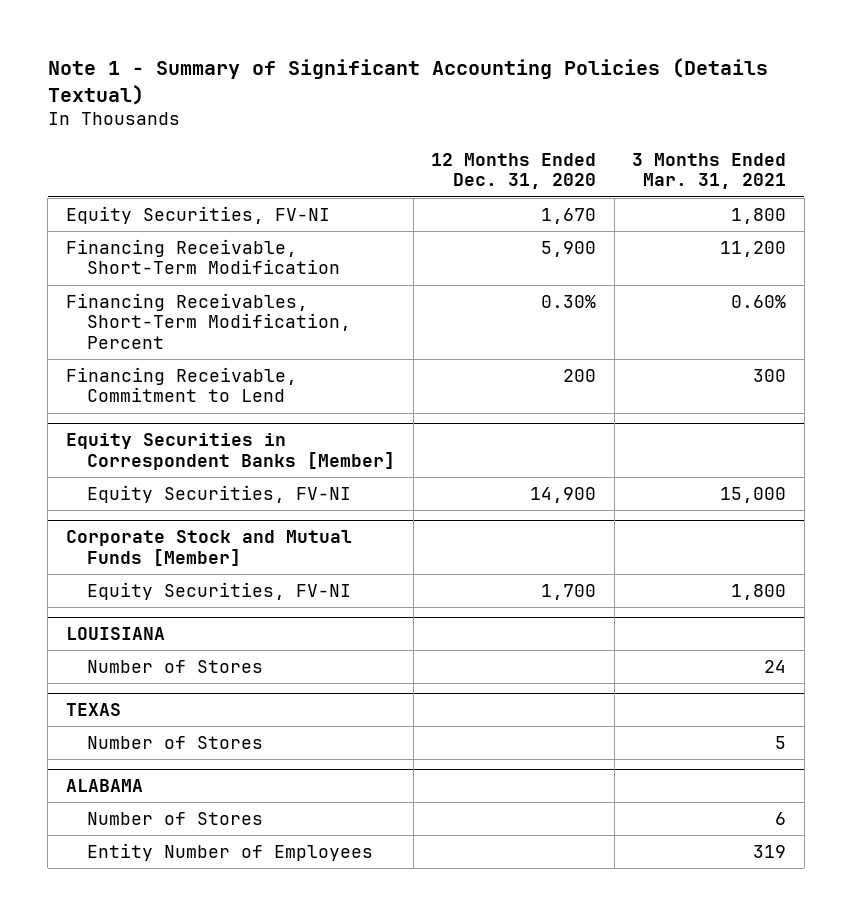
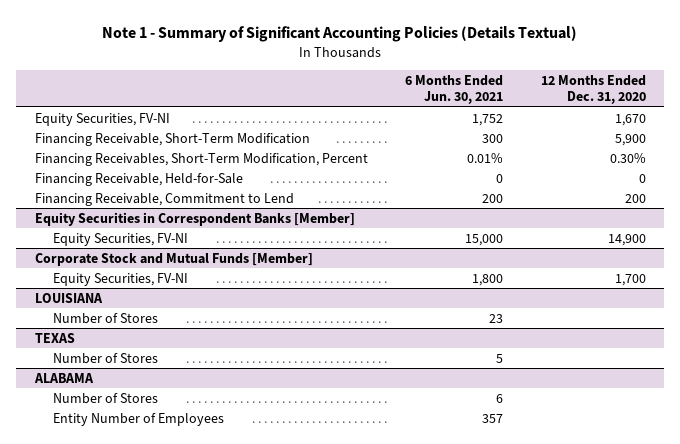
[632,152,787,190] 3 Months Ended Mar. 31, 2021 -> none
none -> [405,75,504,105] 6 Months Ended Jun. 30, 2021
none -> [34,172,243,186] Financing Receivable, Held-for-Sale

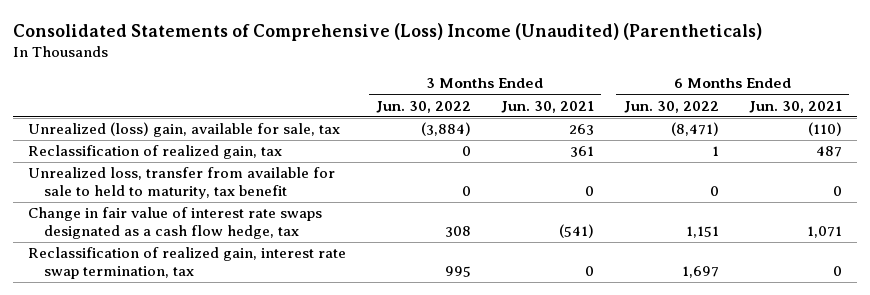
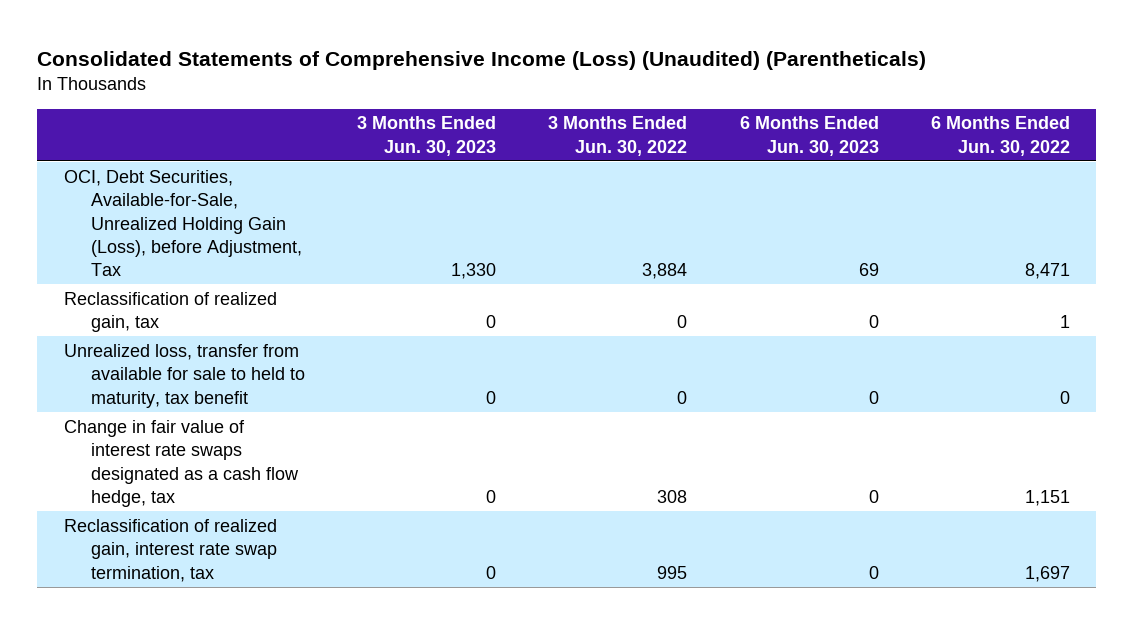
[13,22,763,41] Consolidated Statements of Comprehensive (Loss) Income (Unaudited) (Parentheticals) -> [37,50,927,70] Consolidated Statements of Comprehensive Income (Loss) (Unaudited) (Parentheticals)
[500,100,594,113] Jun. 30, 2021 -> none
[748,100,842,113] Jun. 30, 2021 -> none
none -> [356,116,496,156] 3 Months Ended Jun. 30, 2023
none -> [739,116,879,156] 6 Months Ended Jun. 30, 2023
[28,122,341,138] Unrealized (loss) gain, available for sale, tax -> [63,169,302,277] OCI, Debt Securities, Available-for-Sale, Unrealized Holding Gain (Loss), before Adjustment, Tax
[421,122,472,137] (3,884) -> [642,263,688,280] 3,884
[670,122,719,137] (8,471) -> [1025,263,1071,280] 8,471

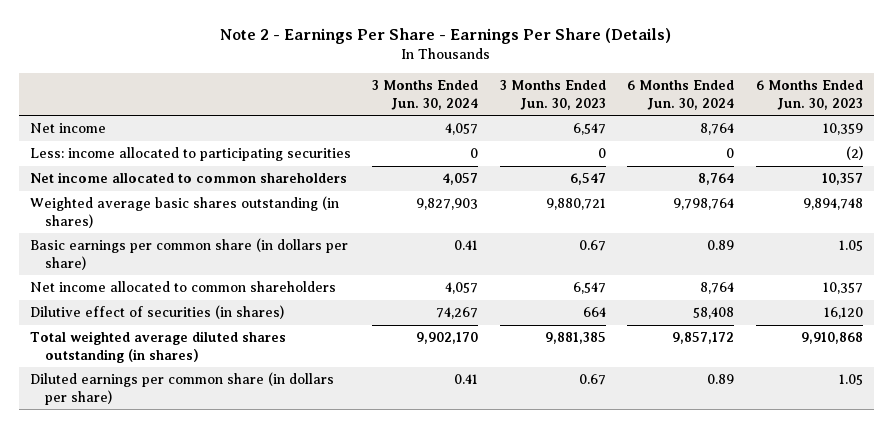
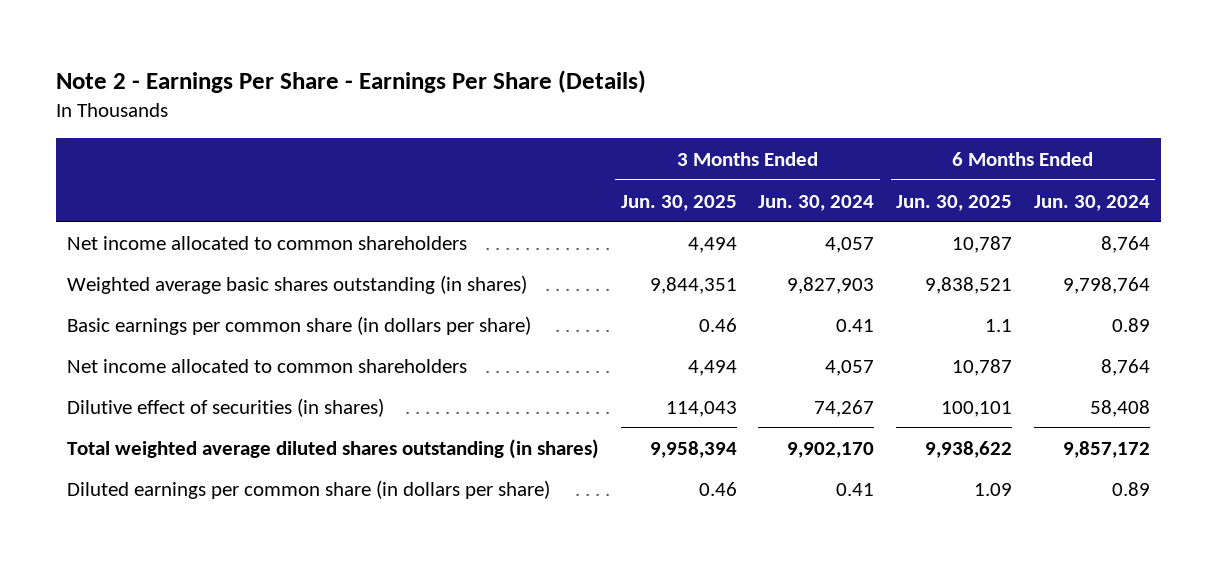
[499,80,606,110] 3 Months Ended Jun. 30, 2023 -> none
[756,80,864,110] 6 Months Ended Jun. 30, 2023 -> none
none -> [620,194,737,211] Jun. 30, 2025
none -> [896,194,1013,211] Jun. 30, 2025
[29,123,106,134] Net income -> none
[29,147,351,162] Less: income allocated to participating securities -> none

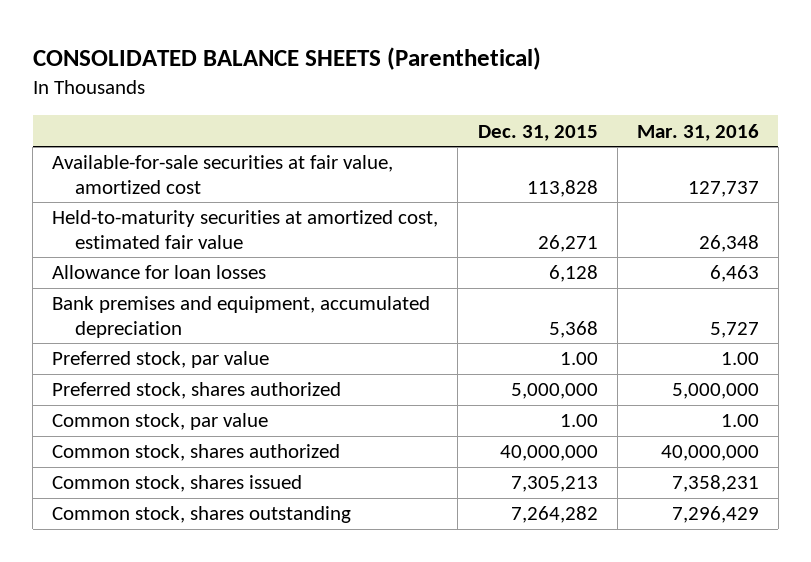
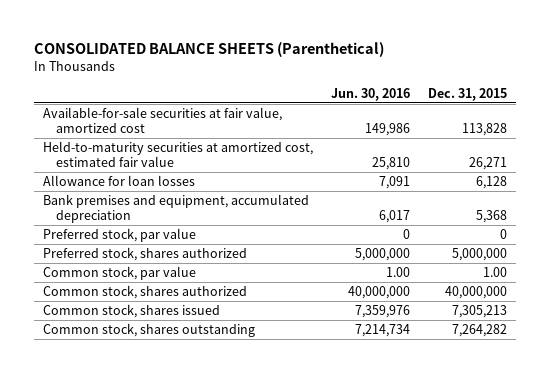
[636,123,759,141] Mar. 31, 2016 -> none
none -> [331,87,411,101] Jun. 30, 2016
[559,352,598,366] 1.00 -> [500,229,508,240] 0

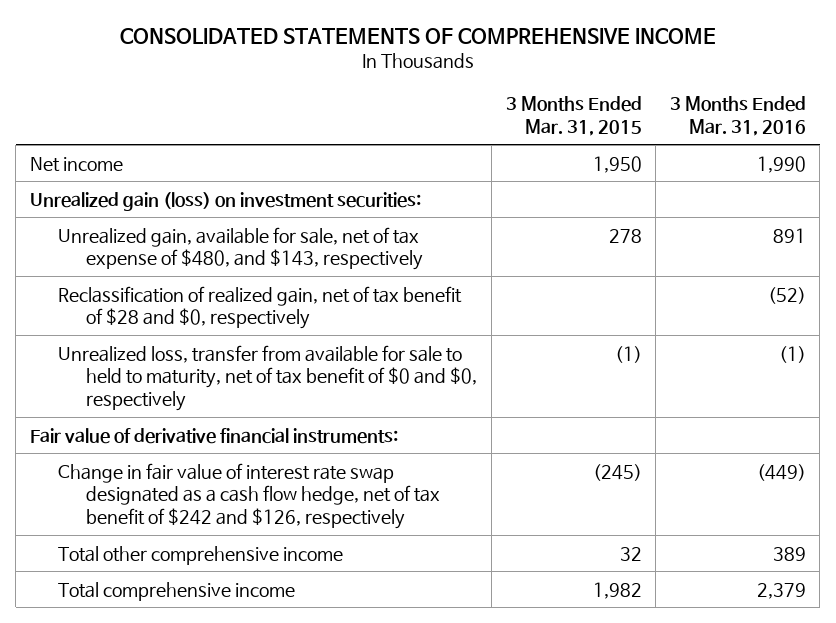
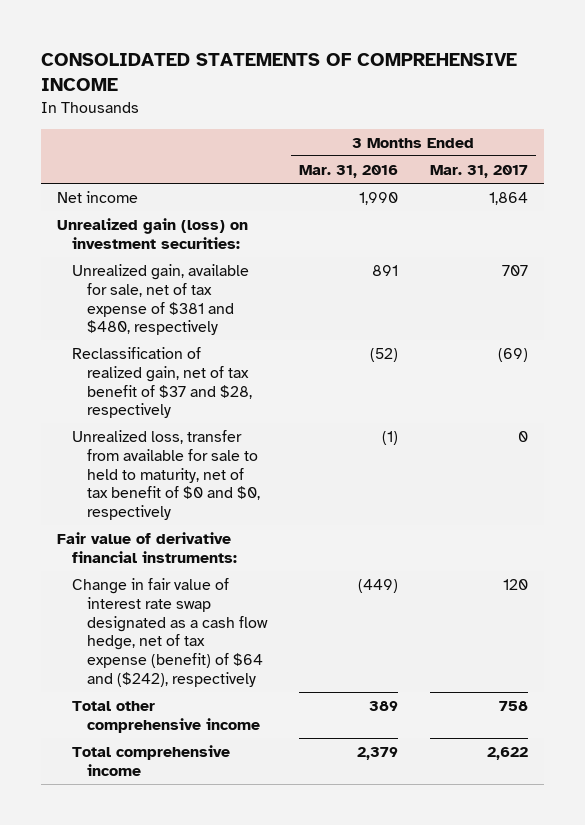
[505,95,642,136] 3 Months Ended Mar. 31, 2015 -> none
none -> [429,165,528,179] Mar. 31, 2017
[58,226,424,271] Unrealized gain, available for sale, net of tax expense of $480, and $143, respectively -> [72,264,250,336] Unrealized gain, available for sale, net of tax expense of $381 and $480, respectively
[58,285,463,330] Reclassification of realized gain, net of tax benefit of $28 and $0, respectively -> [72,347,252,419] Reclassification of realized gain, net of tax benefit of $37 and $28, respectively
[58,462,441,530] Change in fair value of interest rate swap designated as a cash flow hedge, net of tax benefit of $242 and $126, respectively -> [72,578,268,687] Change in fair value of interest rate swap designated as a cash flow hedge, net of tax expense (benefit) of $64 and ($242), respectively

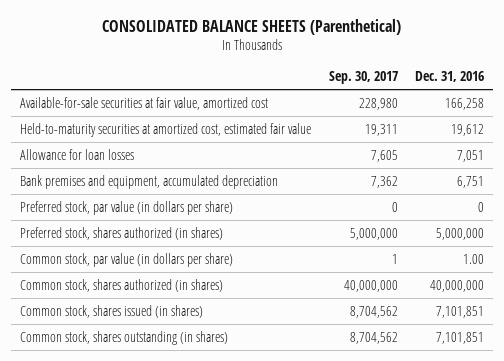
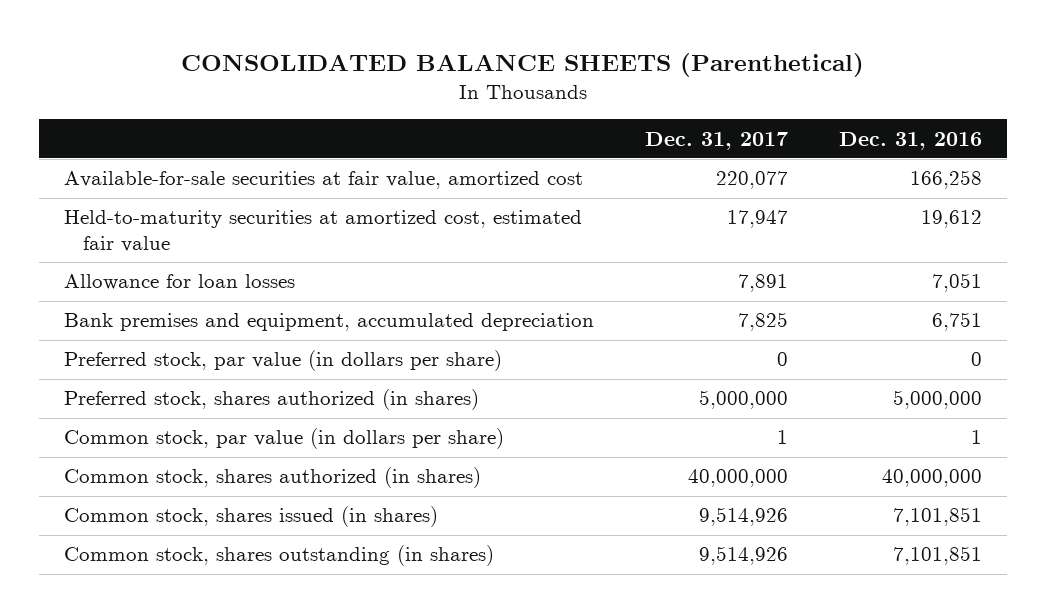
[328,71,398,85] Sep. 30, 2017 -> none
none -> [644,131,788,150] Dec. 31, 2017
[462,253,484,264] 1.00 -> [970,430,982,445] 1

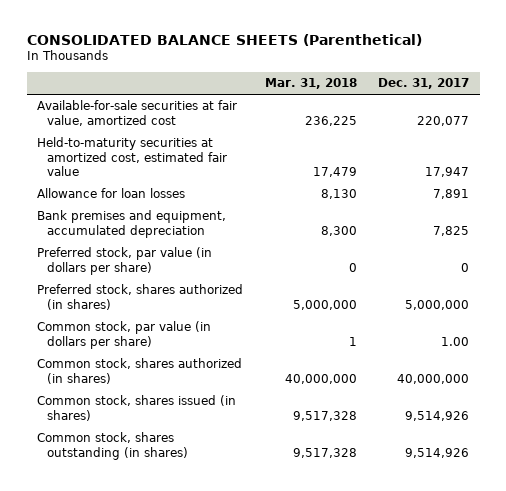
[838,131,982,150] Dec. 31, 2016 -> none
none -> [264,78,357,90] Mar. 31, 2018
[776,430,788,445] 1 -> [441,336,470,346] 1.00

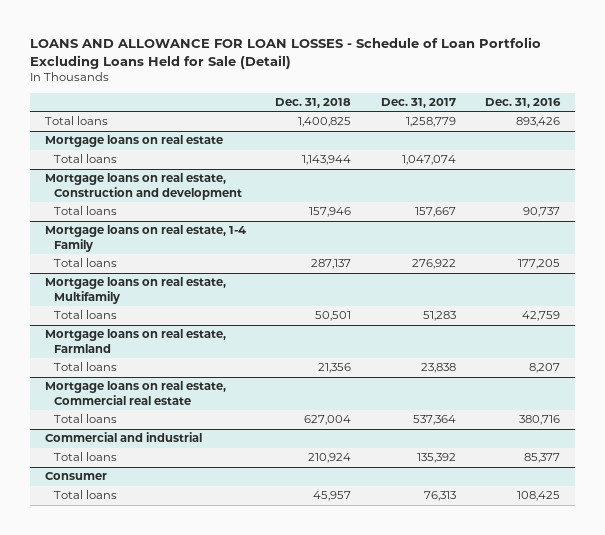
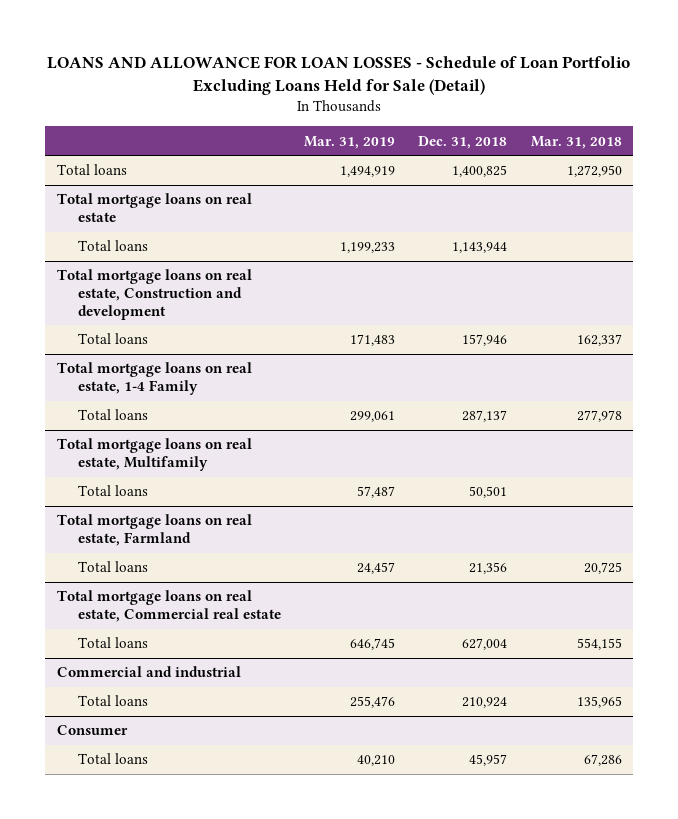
[380,98,456,109] Dec. 31, 2017 -> none
[485,98,562,109] Dec. 31, 2016 -> none
none -> [304,135,396,149] Mar. 31, 2019
none -> [530,135,622,149] Mar. 31, 2018
[44,135,223,148] Mortgage loans on real estate -> [56,193,252,223] Total mortgage loans on real estate
[44,173,243,200] Mortgage loans on real estate, Construction and development -> [56,269,252,320] Total mortgage loans on real estate, Construction and development
[44,225,246,252] Mortgage loans on real estate, 1-4 Family -> [56,362,252,396] Total mortgage loans on real estate, 1-4 Family
[44,277,226,304] Mortgage loans on real estate, Multifamily -> [56,438,252,472] Total mortgage loans on real estate, Multifamily
[44,329,226,353] Mortgage loans on real estate, Farmland -> [56,514,252,547] Total mortgage loans on real estate, Farmland
[44,381,226,405] Mortgage loans on real estate, Commercial real estate -> [56,590,281,623] Total mortgage loans on real estate, Commercial real estate

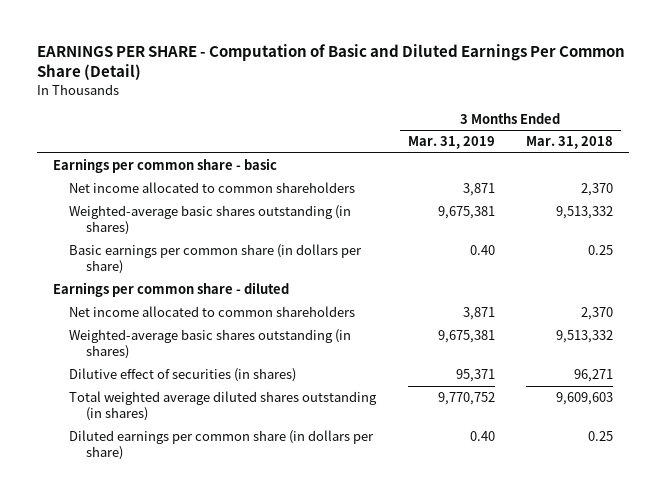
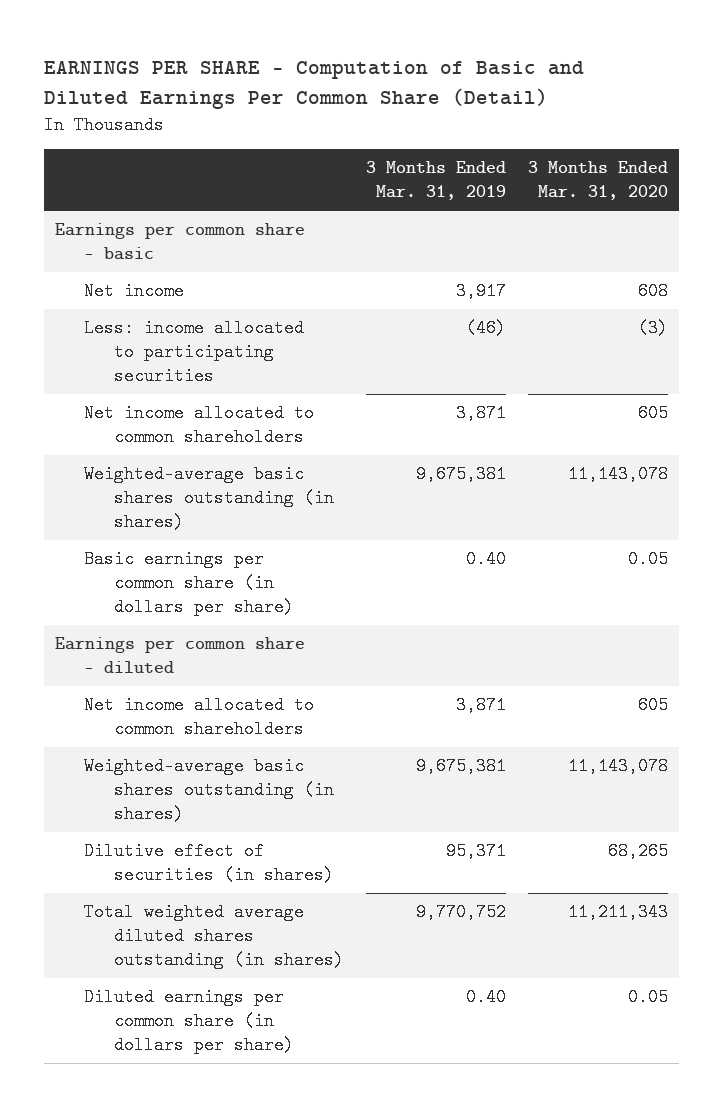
[526,136,614,150] Mar. 31, 2018 -> none
none -> [528,161,669,201] 3 Months Ended Mar. 31, 2020
none -> [84,282,185,301] Net income
none -> [84,319,305,386] Less: income allocated to participating securities

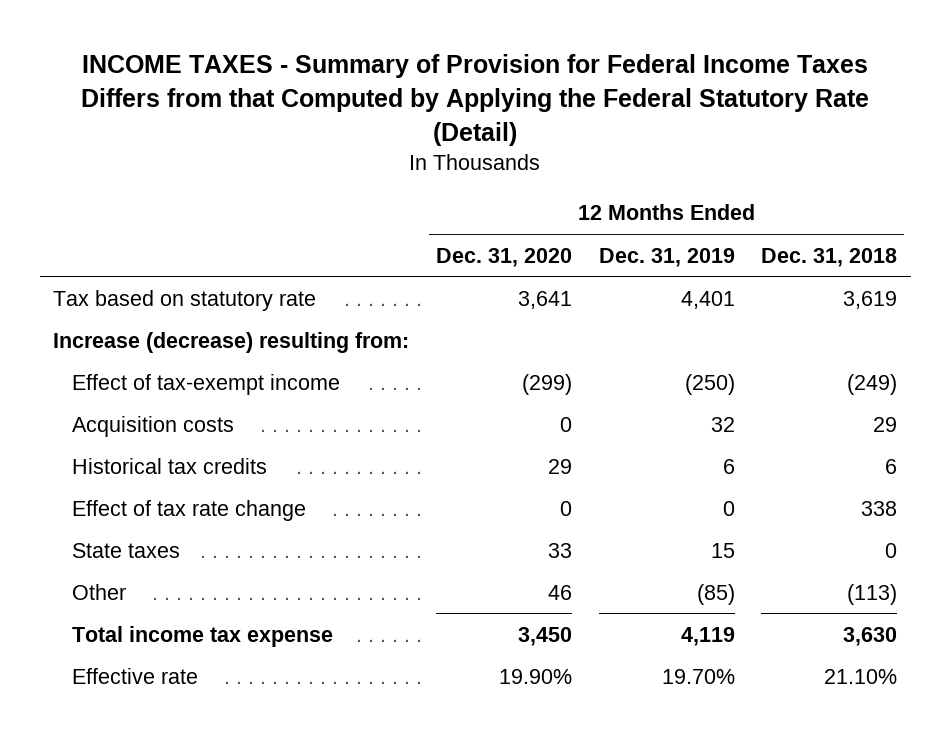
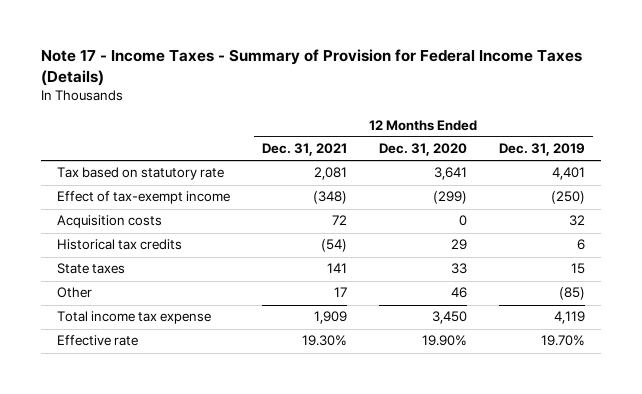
[81,54,870,146] INCOME TAXES - Summary of Provision for Federal Income Taxes Differs from that Computed by Applying the Federal Statutory Rate (Detail) -> [40,49,582,86] Note 17 - Income Taxes - Summary of Provision for Federal Income Taxes (Details)
[761,247,898,267] Dec. 31, 2018 -> none
none -> [261,143,347,157] Dec. 31, 2021
[52,331,409,353] Increase (decrease) resulting from: -> none
[72,499,307,521] Effect of tax rate change -> none

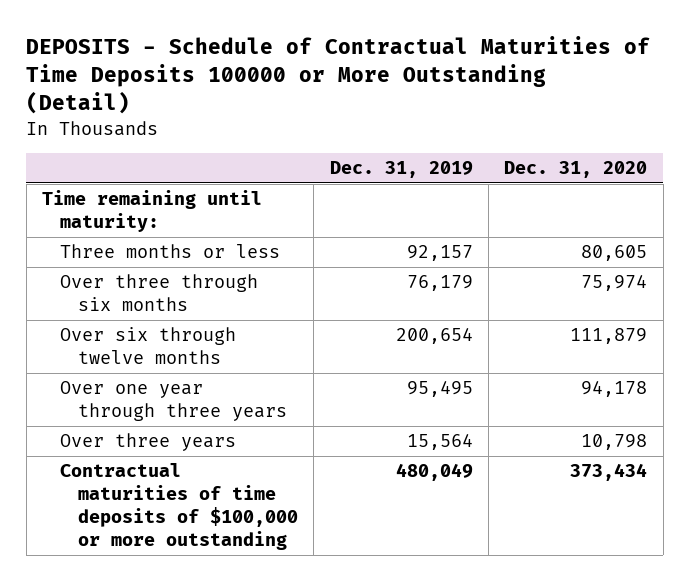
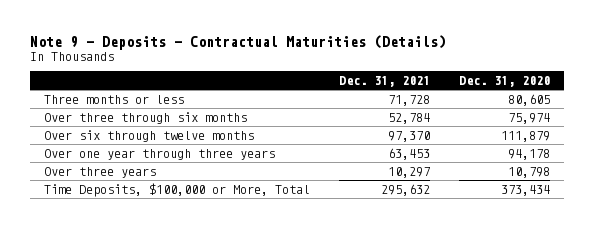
[26,36,651,115] DEPOSITS - Schedule of Contractual Maturities of Time Deposits 100000 or More Outstanding (Detail) -> [30,34,447,50] Note 9 - Deposits - Contractual Maturities (Details)
[329,161,473,179] Dec. 31, 2019 -> none
none -> [339,76,431,88] Dec. 31, 2021
[42,190,263,233] Time remaining until maturity: -> none
[60,463,298,550] Contractual maturities of time deposits of $100,000 or more outstanding -> [44,182,311,197] Time Deposits, $100,000 or More, Total

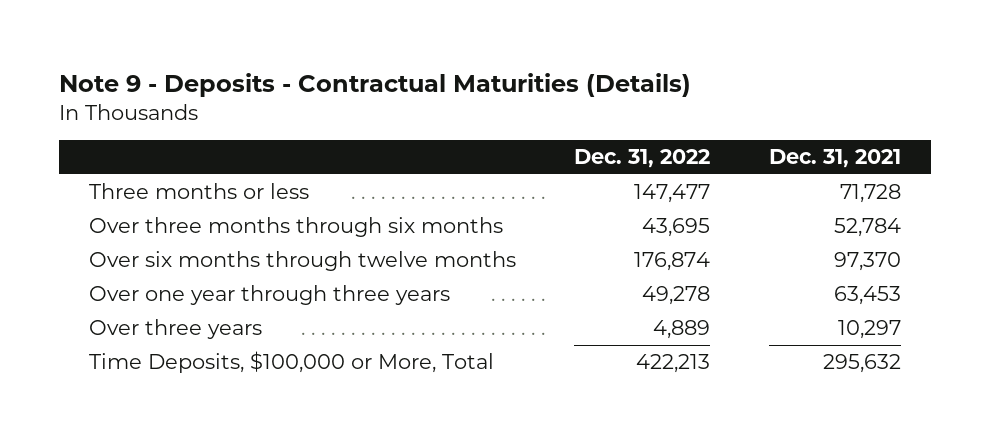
[458,76,550,88] Dec. 31, 2020 -> none
none -> [574,149,711,169] Dec. 31, 2022
[44,111,248,124] Over three through six months -> [88,217,503,238] Over three months through six months
[44,129,255,142] Over six through twelve months -> [88,251,516,272] Over six months through twelve months

